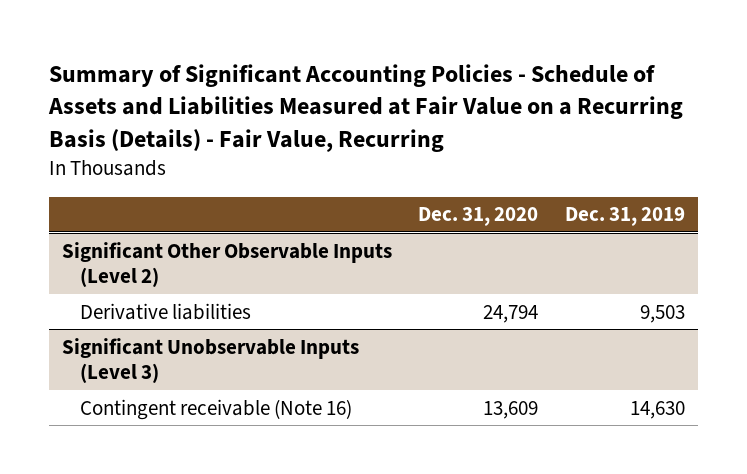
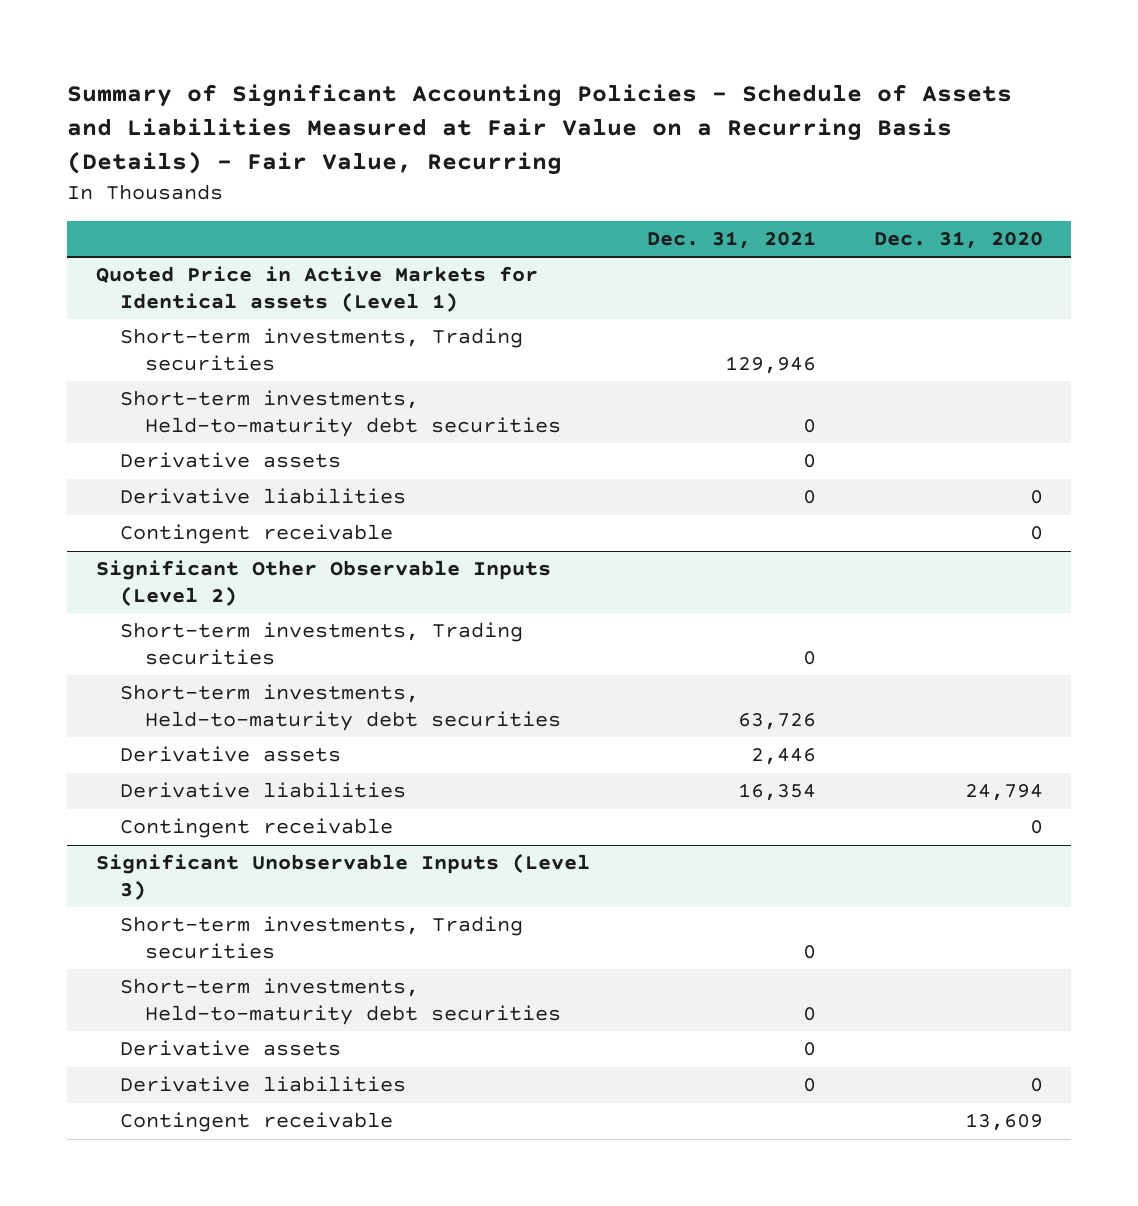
[564,207,685,227] Dec. 31, 2019 -> none
none -> [647,231,817,250] Dec. 31, 2021
none -> [95,266,538,312] Quoted Price in Active Markets for Identical assets (Level 1)
none -> [120,328,524,371] Short-term investments, Trading securities
none -> [120,390,561,437] Short-term investments, Held-to-maturity debt securities
none -> [120,452,342,469] Derivative assets
none -> [120,488,407,505] Derivative liabilities
none -> [120,524,394,545] Contingent receivable
none -> [120,622,524,665] Short-term investments, Trading securities
none -> [120,684,561,731] Short-term investments, Held-to-maturity debt securities
none -> [120,746,342,763] Derivative assets
none -> [120,818,394,839] Contingent receivable
none -> [120,916,524,959] Short-term investments, Trading securities
none -> [120,978,561,1025] Short-term investments, Held-to-maturity debt securities
none -> [120,1040,342,1057] Derivative assets
none -> [120,1076,407,1093] Derivative liabilities
[79,398,352,420] Contingent receivable (Note 16) -> [120,1112,394,1133] Contingent receivable

